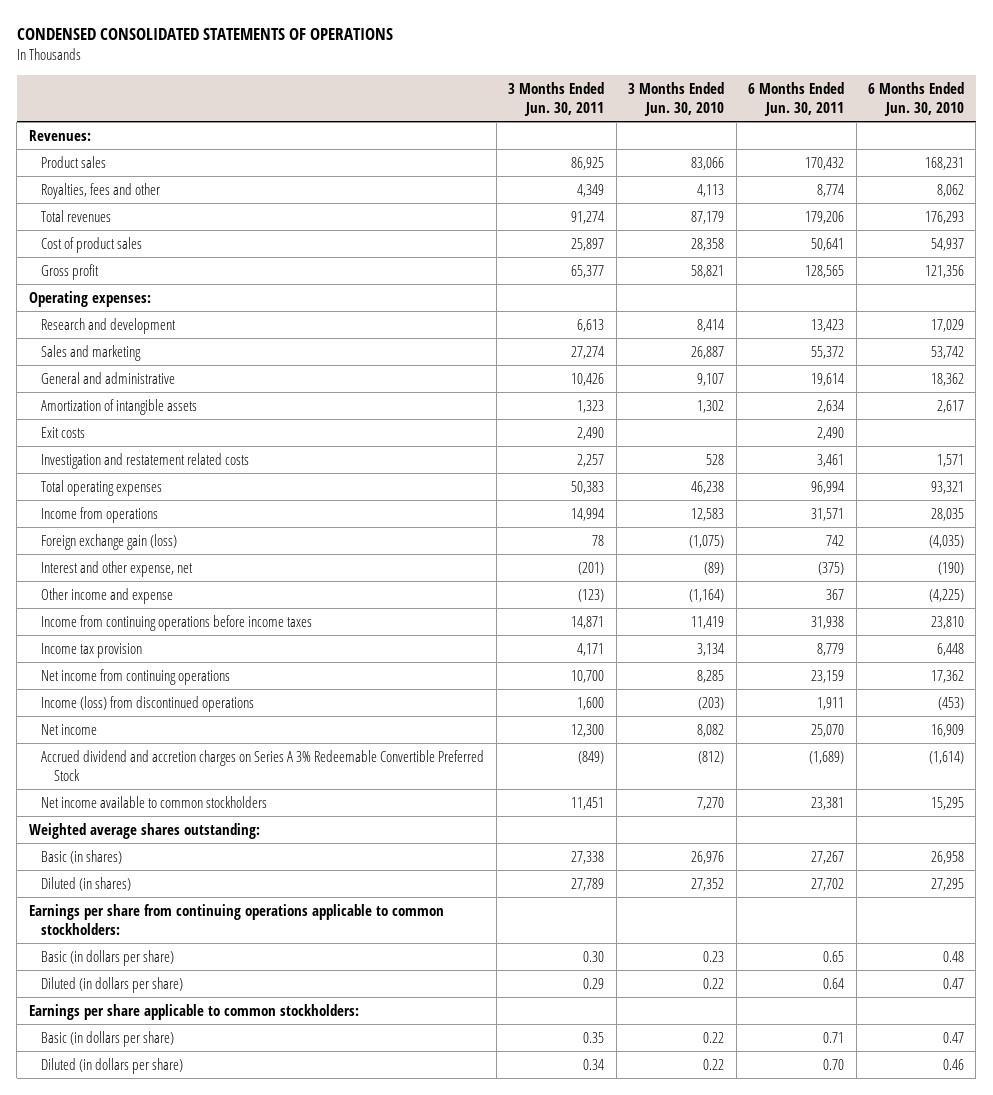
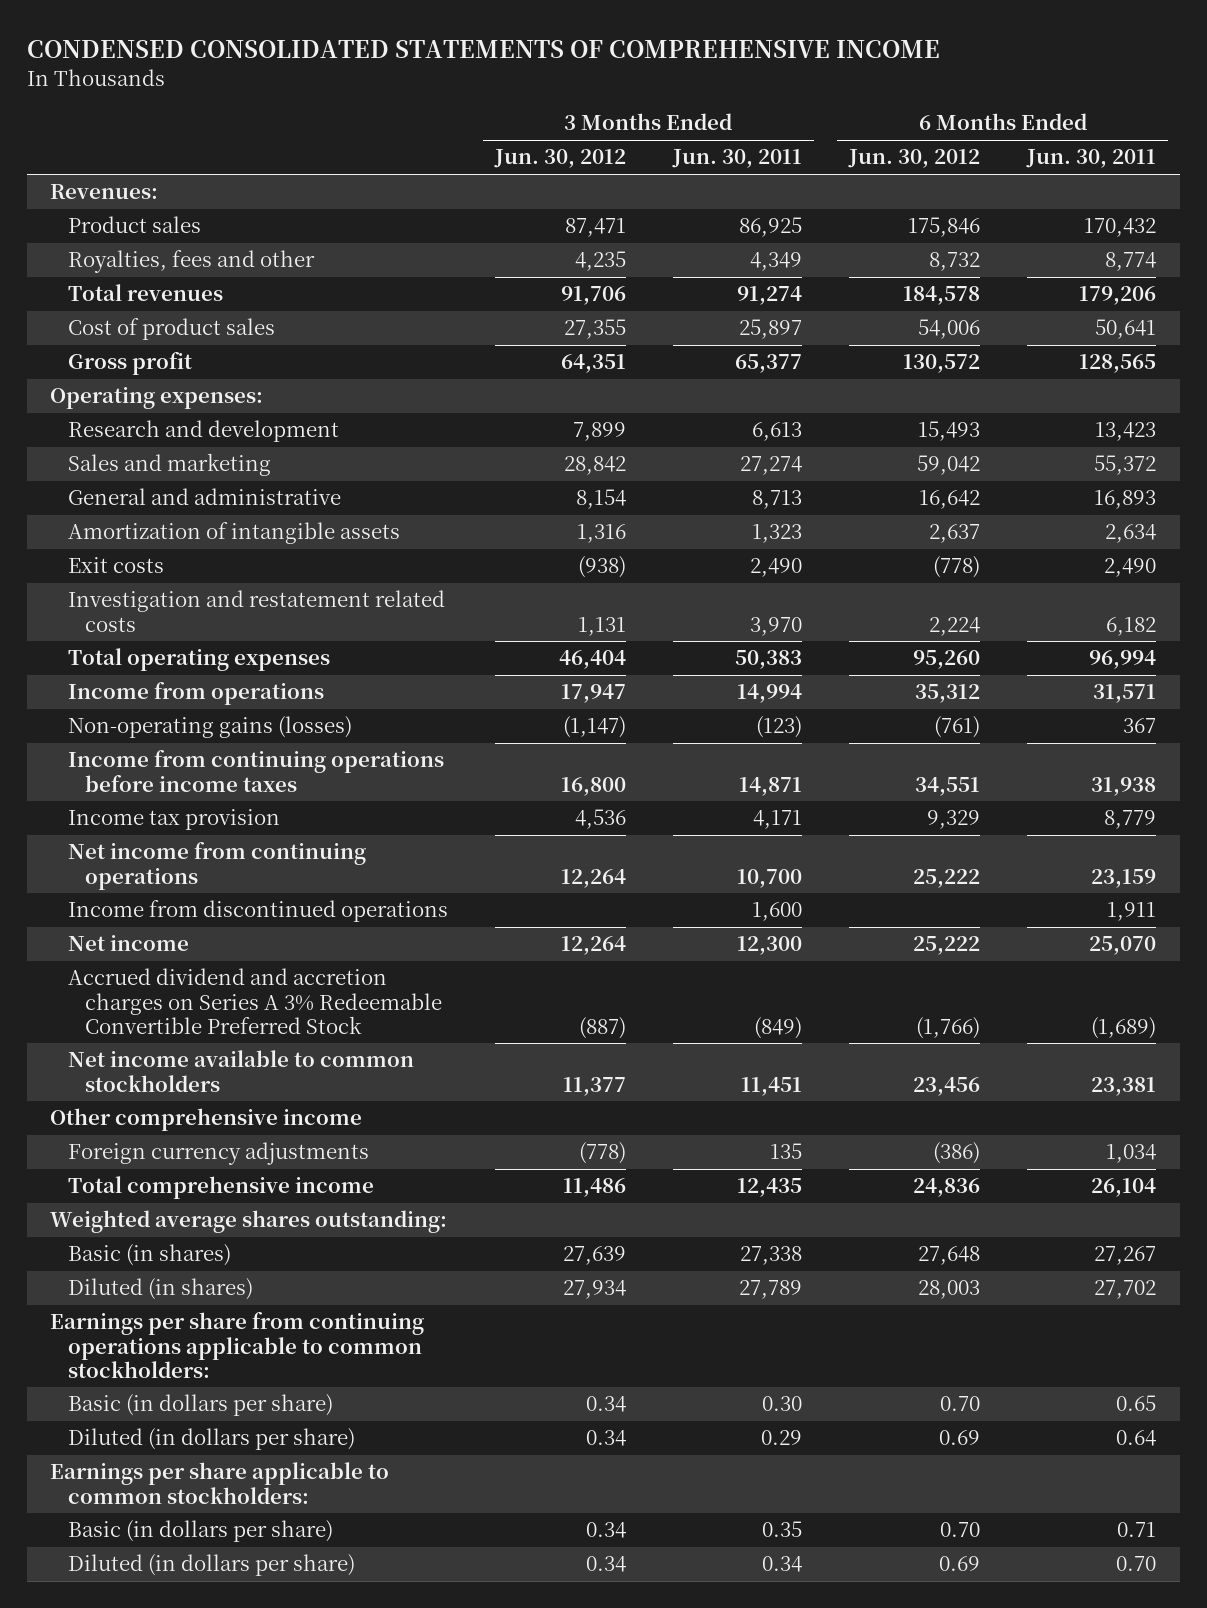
[16,27,393,40] CONDENSED CONSOLIDATED STATEMENTS OF OPERATIONS -> [26,40,940,59] CONDENSED CONSOLIDATED STATEMENTS OF COMPREHENSIVE INCOME
[628,81,725,116] 3 Months Ended Jun. 30, 2010 -> none
[867,81,964,116] 6 Months Ended Jun. 30, 2010 -> none
none -> [493,149,626,169] Jun. 30, 2012
none -> [847,149,980,169] Jun. 30, 2012
[571,372,605,386] 10,426 -> [751,490,802,510] 8,713
[811,372,845,386] 19,614 -> [1094,490,1157,510] 16,893
[577,453,605,467] 2,257 -> [749,616,802,636] 3,970
[817,453,845,467] 3,461 -> [1106,616,1157,636] 6,182
[41,533,178,550] Foreign exchange gain (loss) -> none
[41,560,194,577] Interest and other expense, net -> none
[41,587,174,604] Other income and expense -> [67,716,352,739] Non-operating gains (losses)
[41,695,255,712] Income (loss) from discontinued operations -> [67,900,448,923] Income from discontinued operations
none -> [50,1108,363,1132] Other comprehensive income
none -> [67,1142,369,1166] Foreign currency adjustments
none -> [67,1176,374,1200] Total comprehensive income

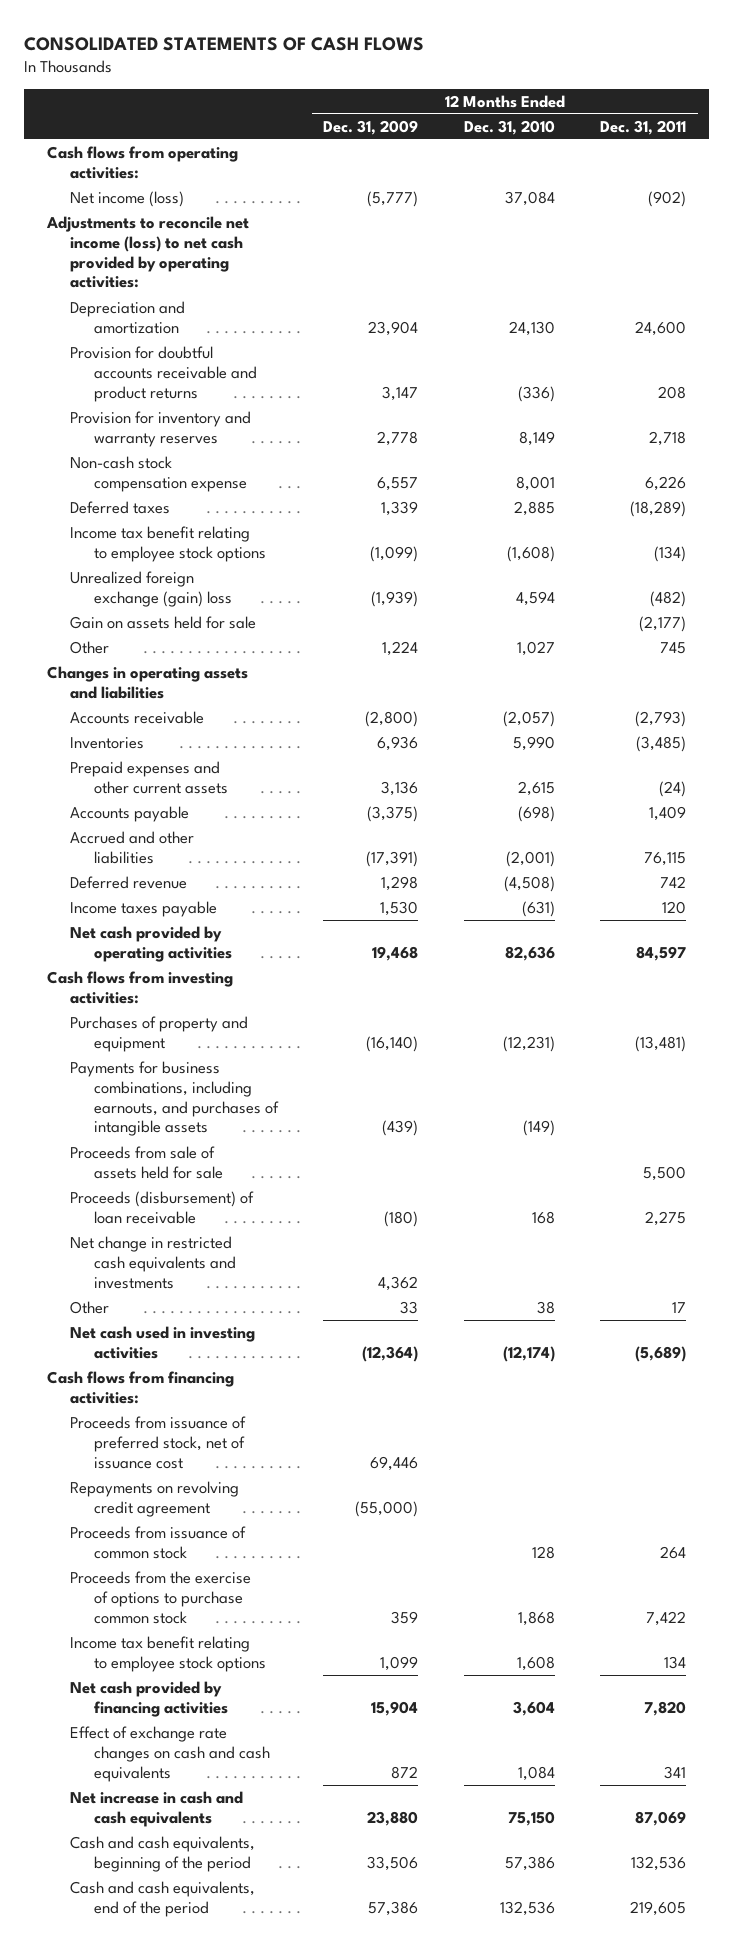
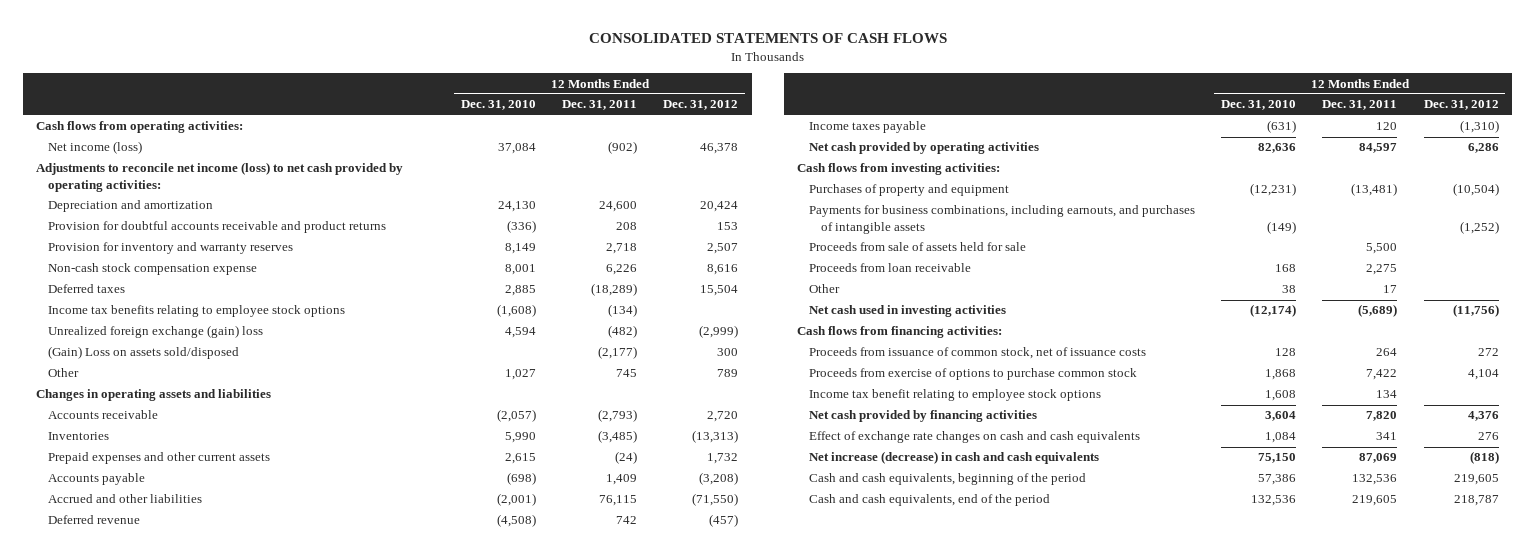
[323,119,419,135] Dec. 31, 2009 -> none
none -> [663,100,739,111] Dec. 31, 2012
[70,526,266,562] Income tax benefit relating to employee stock options -> [48,305,346,318] Income tax benefits relating to employee stock options
[70,616,257,630] Gain on assets held for sale -> [48,346,240,360] (Gain) Loss on assets sold/disposed
[70,1236,236,1289] Net change in restricted cash equivalents and investments -> none
[70,1191,255,1224] Proceeds (disbursement) of loan receivable -> [808,263,971,273] Proceeds from loan receivable
[70,1416,247,1469] Proceeds from issuance of preferred stock, net of issuance cost -> none
[70,1481,240,1517] Repayments on revolving credit agreement -> none
[70,1526,247,1559] Proceeds from issuance of common stock -> [808,347,1146,360] Proceeds from issuance of common stock, net of issuance costs
[70,1571,252,1624] Proceeds from the exercise of options to purchase common stock -> [808,368,1137,381] Proceeds from exercise of options to purchase common stock
[70,1791,244,1827] Net increase in cash and cash equivalents -> [808,451,1099,465] Net increase (decrease) in cash and cash equivalents

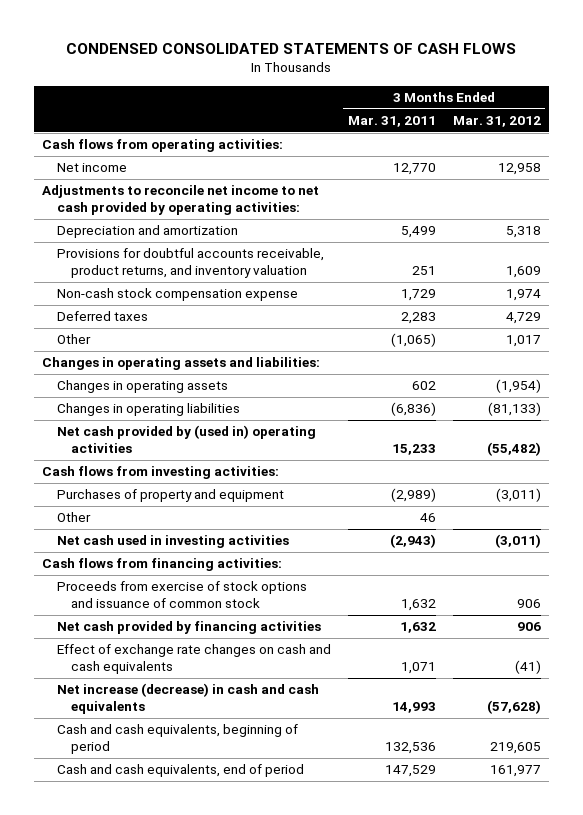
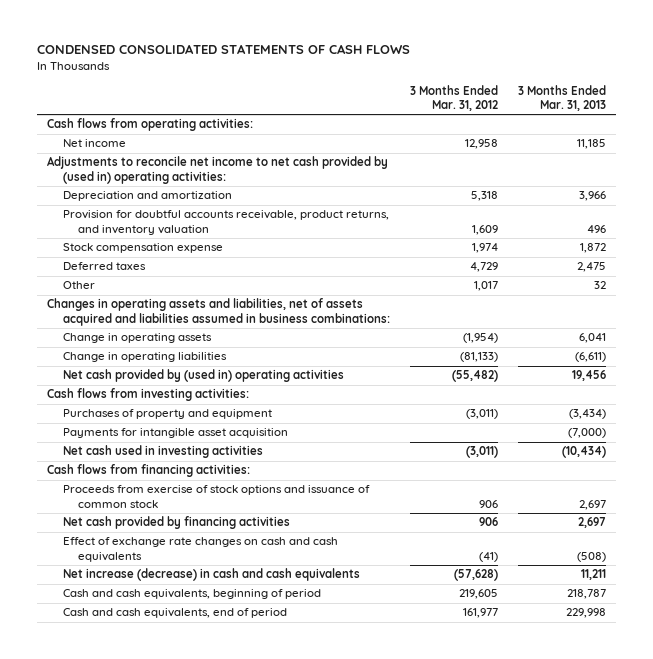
[347,115,436,127] Mar. 31, 2011 -> none
none -> [518,84,607,111] 3 Months Ended Mar. 31, 2013
[42,185,320,216] Adjustments to reconcile net income to net cash provided by operating activities: -> [46,156,388,184] Adjustments to reconcile net income to net cash provided by (used in) operating activities:
[56,248,324,279] Provisions for doubtful accounts receivable, product returns, and inventory valuation -> [62,210,389,235] Provision for doubtful accounts receivable, product returns, and inventory valuation
[56,288,298,302] Non-cash stock compensation expense -> [62,243,223,254] Stock compensation expense
[42,357,321,371] Changes in operating assets and liabilities: -> [46,298,390,326] Changes in operating assets and liabilities, net of assets acquired and liabilities assumed in business combinations:
[56,380,228,394] Changes in operating assets -> [62,333,212,344] Change in operating assets
[56,403,240,417] Changes in operating liabilities -> [62,352,227,363] Change in operating liabilities
[56,512,91,523] Other -> none
none -> [62,428,288,439] Payments for intangible asset acquisition

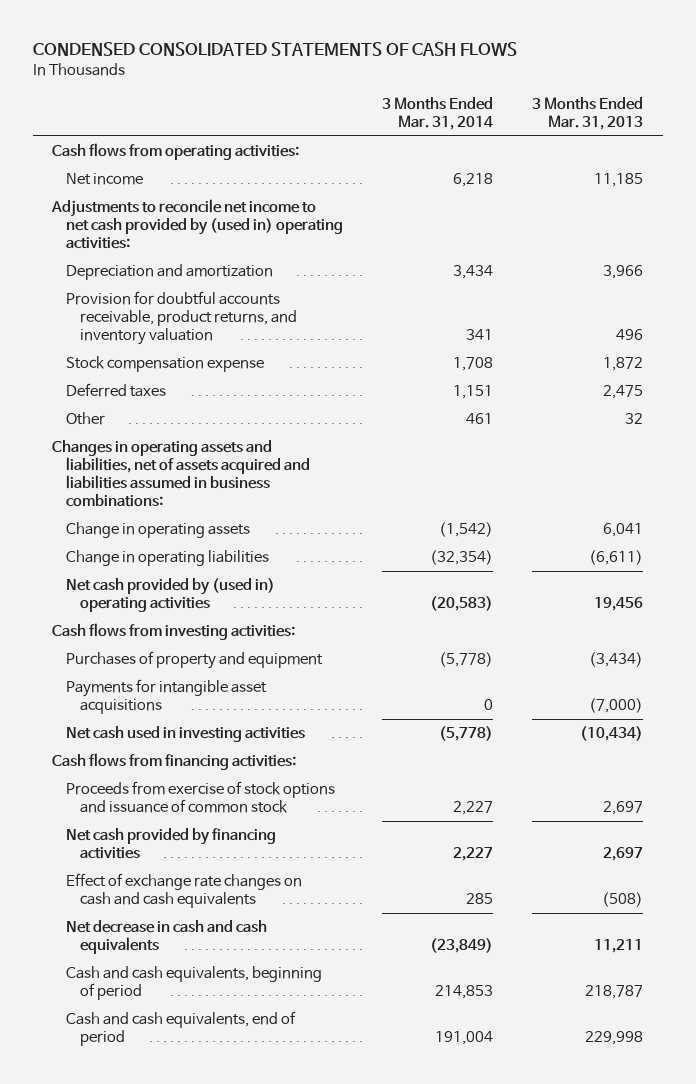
[409,84,498,111] 3 Months Ended Mar. 31, 2012 -> none
none -> [382,96,494,130] 3 Months Ended Mar. 31, 2014
[62,428,288,439] Payments for intangible asset acquisition -> [66,679,268,715] Payments for intangible asset acquisitions
[62,568,360,582] Net increase (decrease) in cash and cash equivalents -> [66,920,268,955] Net decrease in cash and cash equivalents

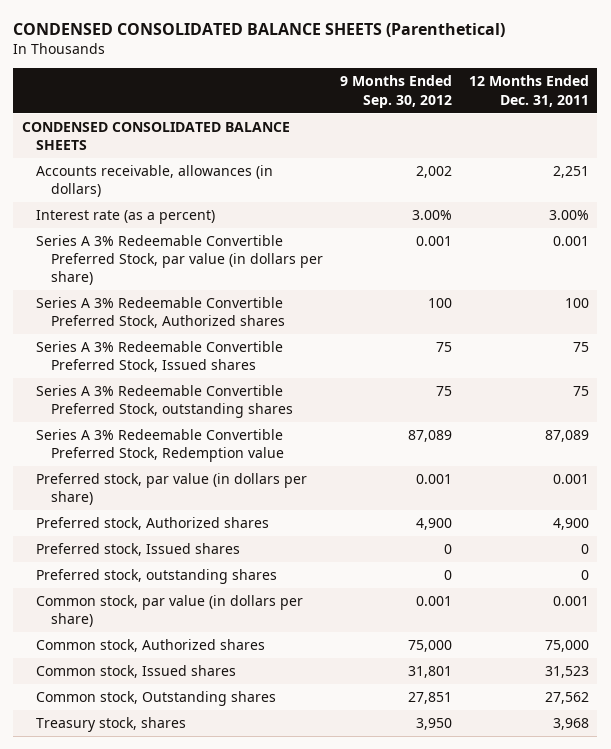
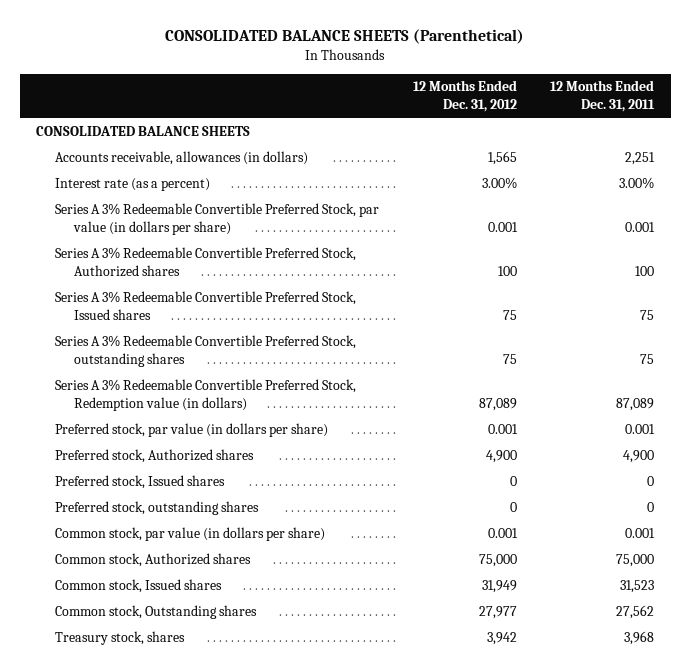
[13,23,506,38] CONDENSED CONSOLIDATED BALANCE SHEETS (Parenthetical) -> [165,29,525,45] CONSOLIDATED BALANCE SHEETS (Parenthetical)
[339,75,452,108] 9 Months Ended Sep. 30, 2012 -> none
none -> [412,80,517,113] 12 Months Ended Dec. 31, 2012
[21,122,290,151] CONDENSED CONSOLIDATED BALANCE SHEETS -> [36,125,251,136] CONSOLIDATED BALANCE SHEETS
[36,429,284,463] Series A 3% Redeemable Convertible Preferred Stock, Redemption value -> [55,378,357,411] Series A 3% Redeemable Convertible Preferred Stock, Redemption value (in dollars)

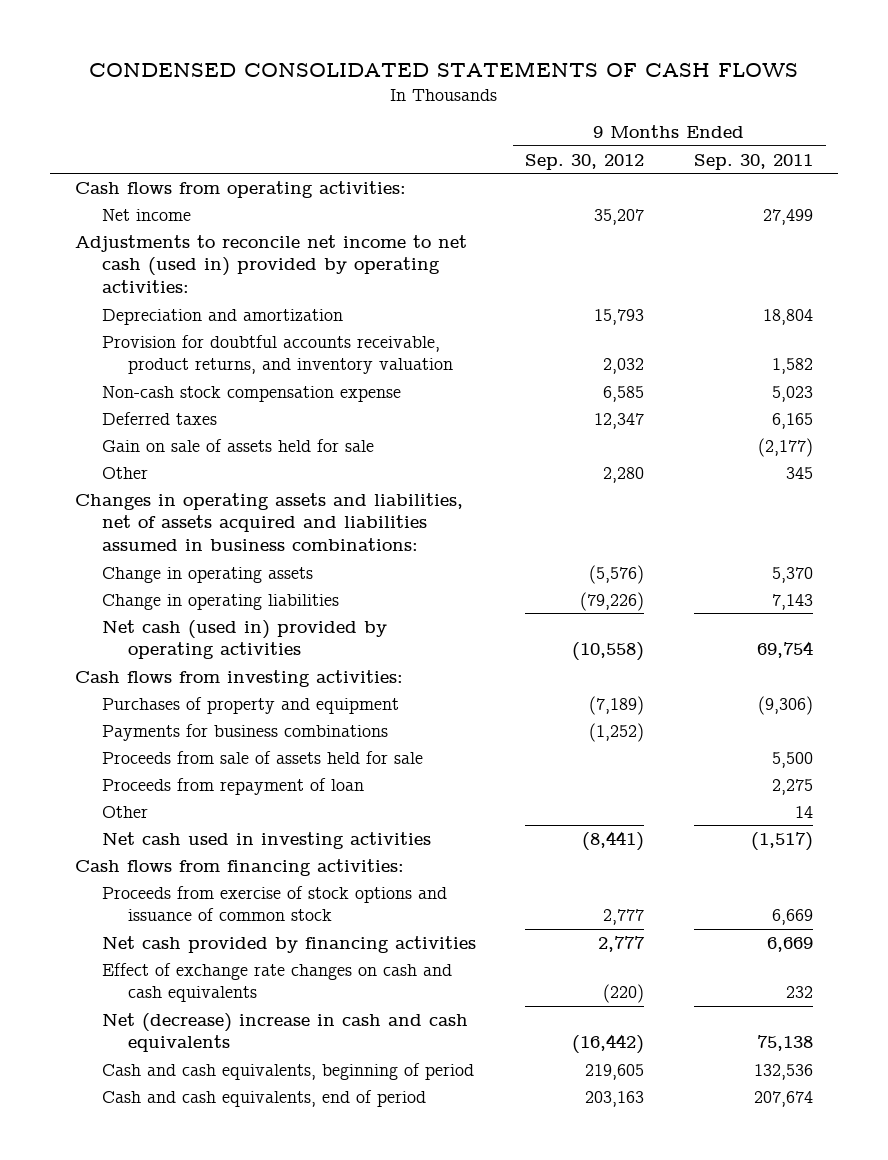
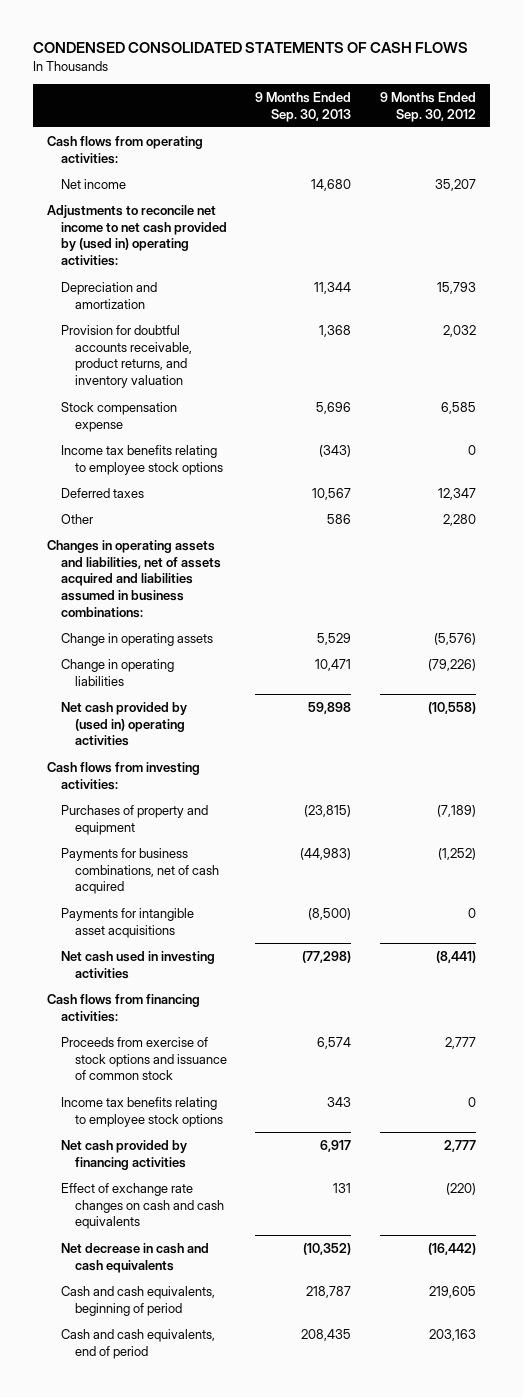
[694,153,814,170] Sep. 30, 2011 -> none
none -> [255,91,352,122] 9 Months Ended Sep. 30, 2013
[74,234,467,294] Adjustments to reconcile net income to net cash (used in) provided by operating activities: -> [46,204,227,267] Adjustments to reconcile net income to net cash provided by (used in) operating activities:
[101,385,401,402] Non-cash stock compensation expense -> [60,401,177,432] Stock compensation expense
none -> [60,444,224,475] Income tax benefits relating to employee stock options
[101,438,374,452] Gain on sale of assets held for sale -> none
[101,619,387,660] Net cash (used in) provided by operating activities -> [60,701,187,747] Net cash provided by (used in) operating activities
[101,750,423,764] Proceeds from sale of assets held for sale -> none
[101,777,364,795] Proceeds from repayment of loan -> none
[101,805,148,818] Other -> none
[101,723,388,741] Payments for business combinations -> [60,847,220,895] Payments for business combinations, net of cash acquired
none -> [60,907,194,938] Payments for intangible asset acquisitions
none -> [60,1096,224,1127] Income tax benefits relating to employee stock options
[101,1012,468,1053] Net (decrease) increase in cash and cash equivalents -> [60,1242,209,1273] Net decrease in cash and cash equivalents

